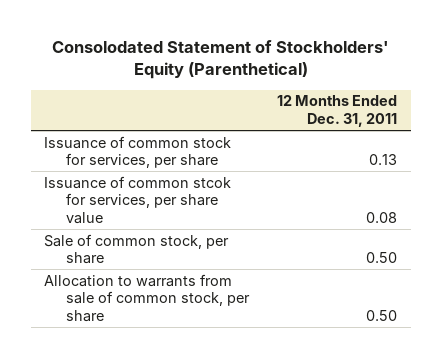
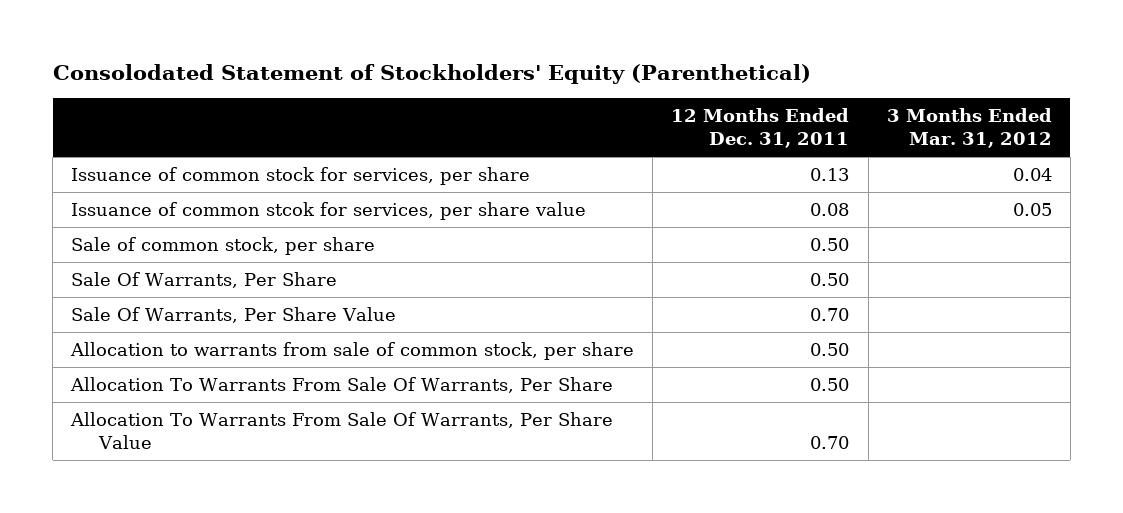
none -> [886,108,1052,149] 3 Months Ended Mar. 31, 2012
none -> [71,271,338,288] Sale Of Warrants, Per Share
none -> [71,306,397,323] Sale Of Warrants, Per Share Value
none -> [70,376,614,393] Allocation To Warrants From Sale Of Warrants, Per Share
none -> [70,411,614,449] Allocation To Warrants From Sale Of Warrants, Per Share Value

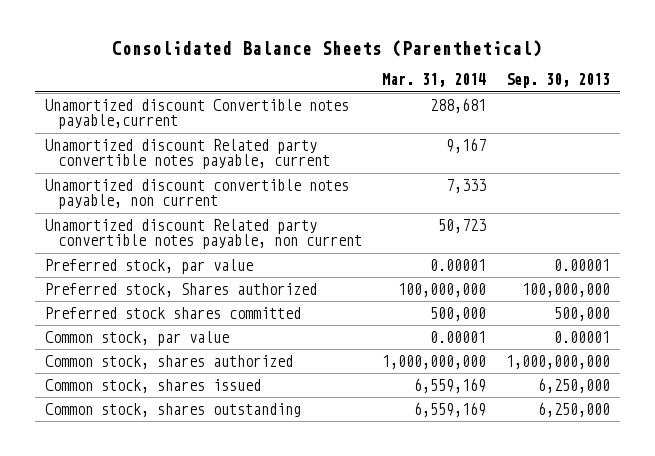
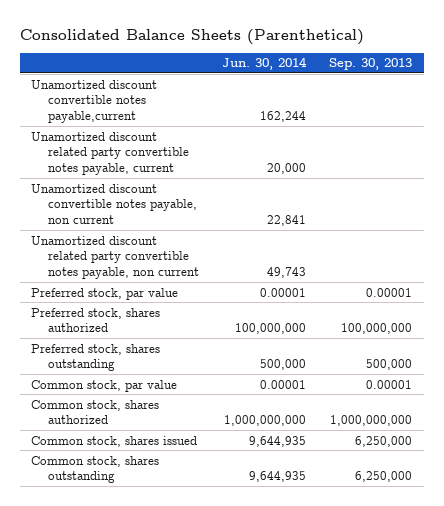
[381,73,486,88] Mar. 31, 2014 -> none
none -> [222,57,308,71] Jun. 30, 2014
[45,98,350,130] Unamortized discount Convertible notes payable,current -> [31,79,158,124] Unamortized discount convertible notes payable,current
[45,138,331,170] Unamortized discount Related party convertible notes payable, current -> [31,131,190,176] Unamortized discount related party convertible notes payable, current
[45,218,363,250] Unamortized discount Related party convertible notes payable, non current -> [31,235,200,280] Unamortized discount related party convertible notes payable, non current
[45,282,318,297] Preferred stock, Shares authorized -> [31,307,161,333] Preferred stock, shares authorized
[45,306,302,319] Preferred stock shares committed -> [31,343,161,372] Preferred stock, shares outstanding

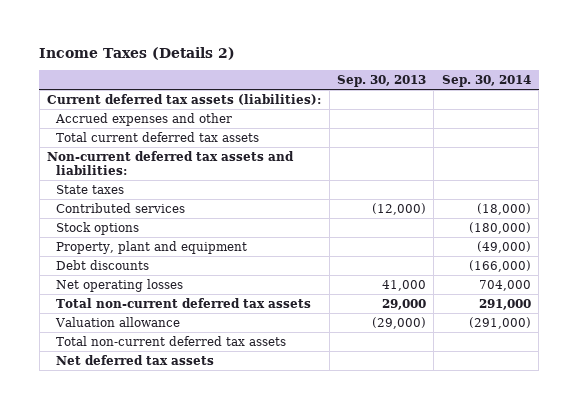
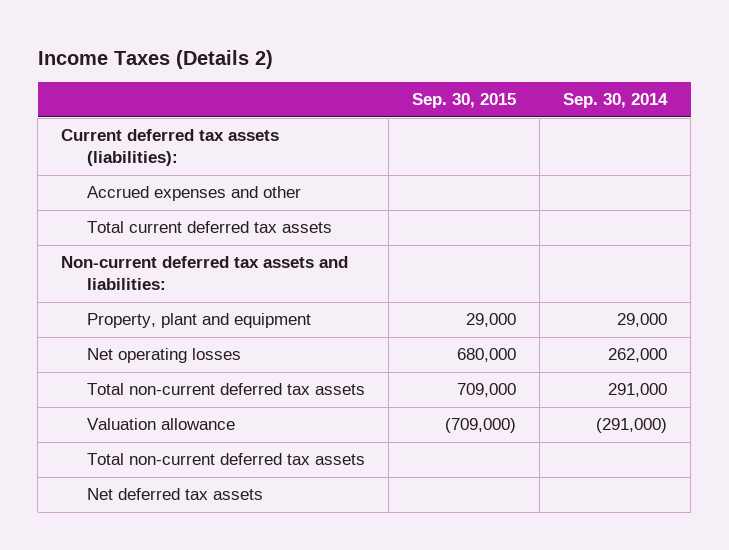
[336,75,426,88] Sep. 30, 2013 -> none
none -> [412,93,517,109] Sep. 30, 2015
[55,184,124,194] State taxes -> none
[55,202,185,213] Contributed services -> none
[55,221,139,235] Stock options -> none
[55,259,149,270] Debt discounts -> none
[476,240,531,253] (49,000) -> [617,313,668,328] 29,000
[478,279,531,291] 704,000 -> [608,348,668,363] 262,000

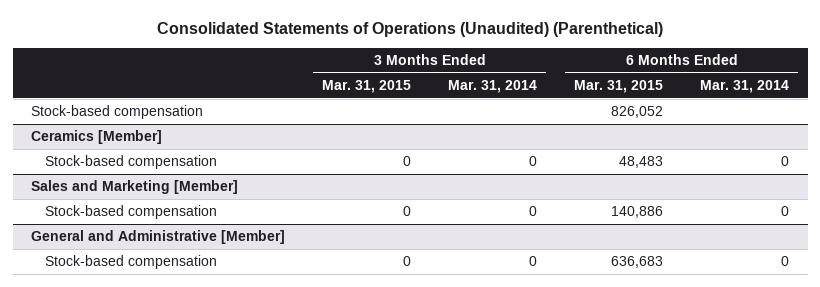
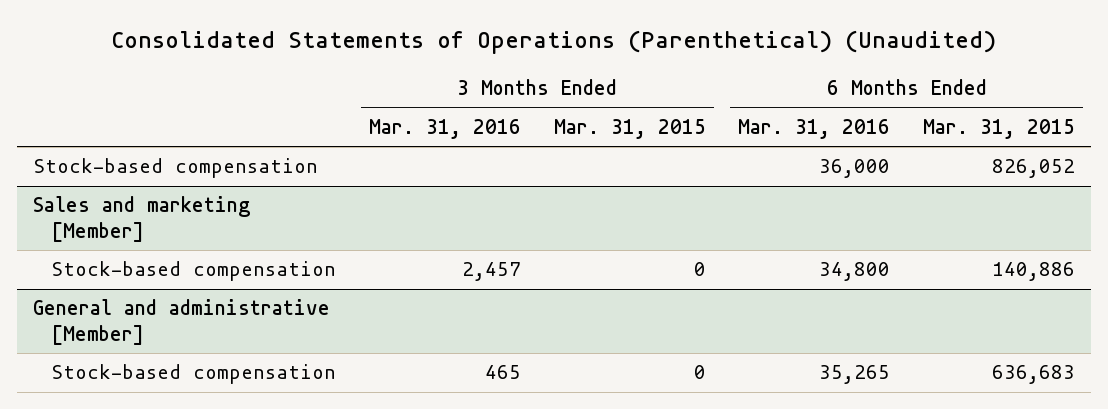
[157,22,664,38] Consolidated Statements of Operations (Unaudited) (Parenthetical) -> [111,30,997,55] Consolidated Statements of Operations (Parenthetical) (Unaudited)
[448,80,538,94] Mar. 31, 2014 -> none
[700,80,790,94] Mar. 31, 2014 -> none
none -> [368,118,521,139] Mar. 31, 2016
none -> [738,118,891,139] Mar. 31, 2016
[31,130,163,145] Ceramics [Member] -> none
[44,155,217,170] Stock-based compensation -> none
[31,180,239,195] Sales and Marketing [Member] -> [33,196,251,243] Sales and marketing [Member]
[31,230,286,245] General and Administrative [Member] -> [33,299,331,346] General and administrative [Member]

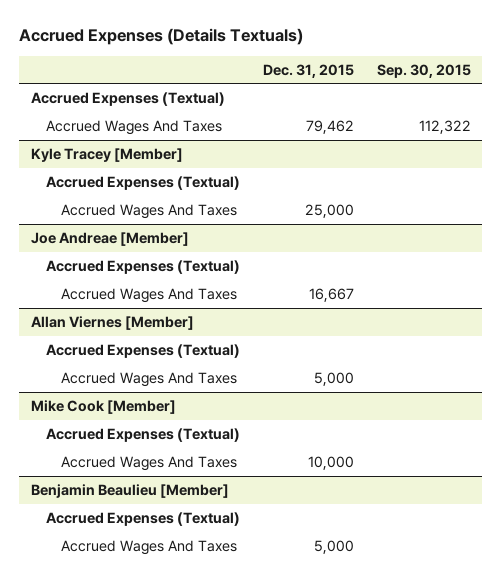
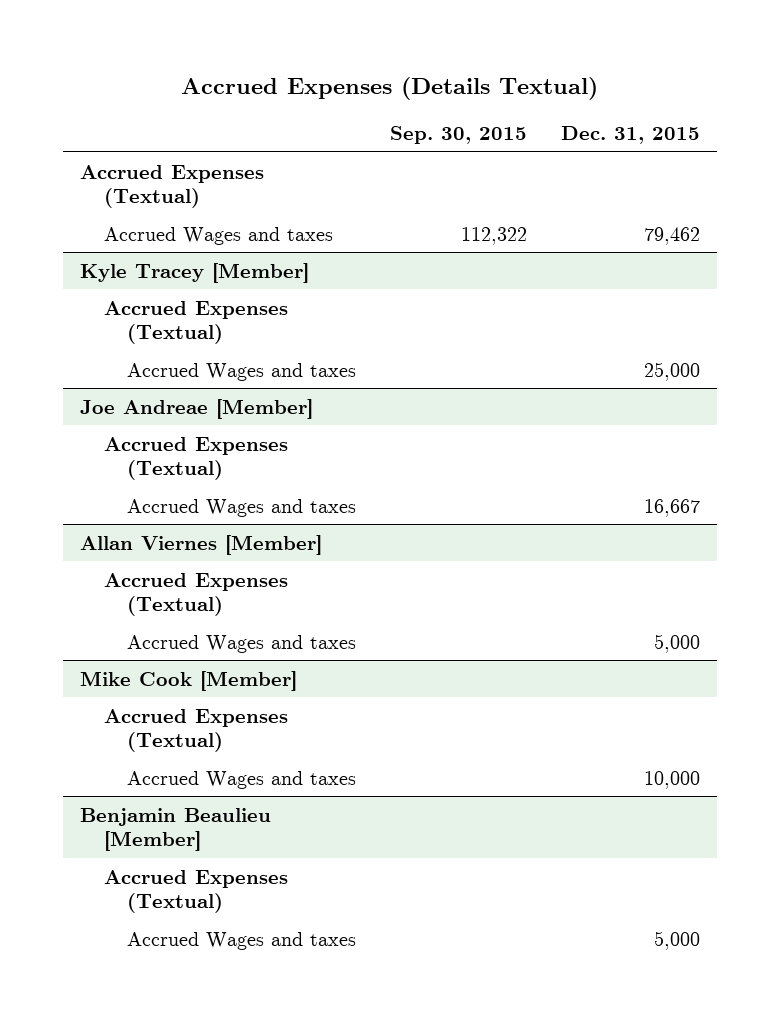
[18,28,303,46] Accrued Expenses (Details Textuals) -> [180,77,598,101] Accrued Expenses (Details Textual)
[45,119,222,135] Accrued Wages And Taxes -> [103,226,333,245] Accrued Wages and taxes
[60,203,237,219] Accrued Wages And Taxes -> [127,362,357,381] Accrued Wages and taxes
[60,287,237,303] Accrued Wages And Taxes -> [127,498,357,517] Accrued Wages and taxes
[60,371,237,387] Accrued Wages And Taxes -> [127,634,357,653] Accrued Wages and taxes
[60,455,237,471] Accrued Wages And Taxes -> [127,770,357,789] Accrued Wages and taxes
[60,539,237,555] Accrued Wages And Taxes -> [127,931,357,950] Accrued Wages and taxes

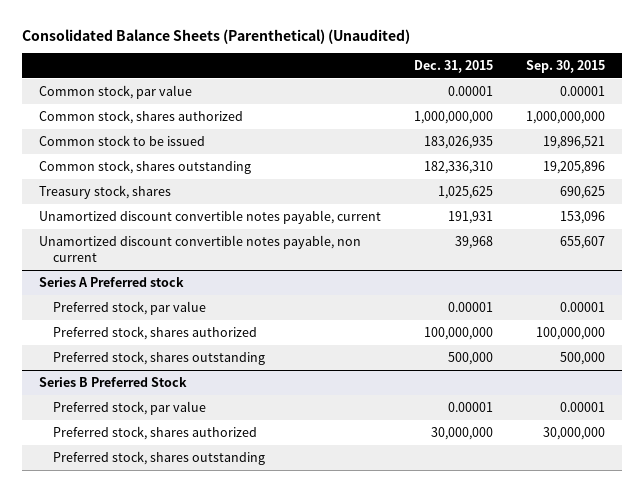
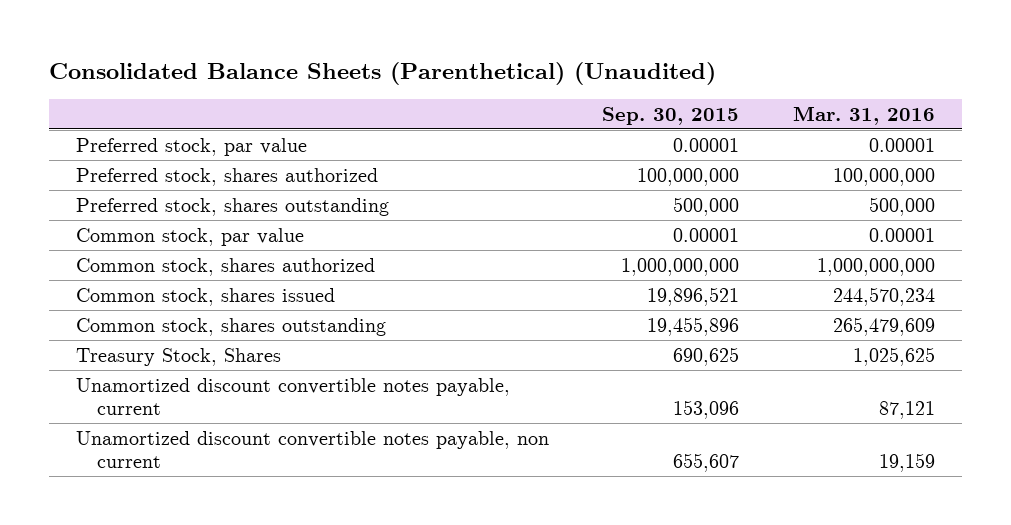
[413,59,493,73] Dec. 31, 2015 -> none
none -> [792,105,935,125] Mar. 31, 2016
none -> [75,137,307,156] Preferred stock, par value
none -> [75,167,378,186] Preferred stock, shares authorized
none -> [75,197,389,216] Preferred stock, shares outstanding
[38,134,205,146] Common stock to be issued -> [75,287,335,306] Common stock, shares issued
[543,160,606,174] 19,205,896 -> [647,316,740,336] 19,455,896
[38,184,171,199] Treasury stock, shares -> [75,347,281,366] Treasury Stock, Shares
[38,276,184,287] Series A Preferred stock -> none
[53,300,207,315] Preferred stock, par value -> none
[53,325,258,340] Preferred stock, shares authorized -> none
[53,350,266,365] Preferred stock, shares outstanding -> none
[38,376,187,387] Series B Preferred Stock -> none
[53,400,207,415] Preferred stock, par value -> none
[53,425,258,440] Preferred stock, shares authorized -> none
[53,450,266,465] Preferred stock, shares outstanding -> none

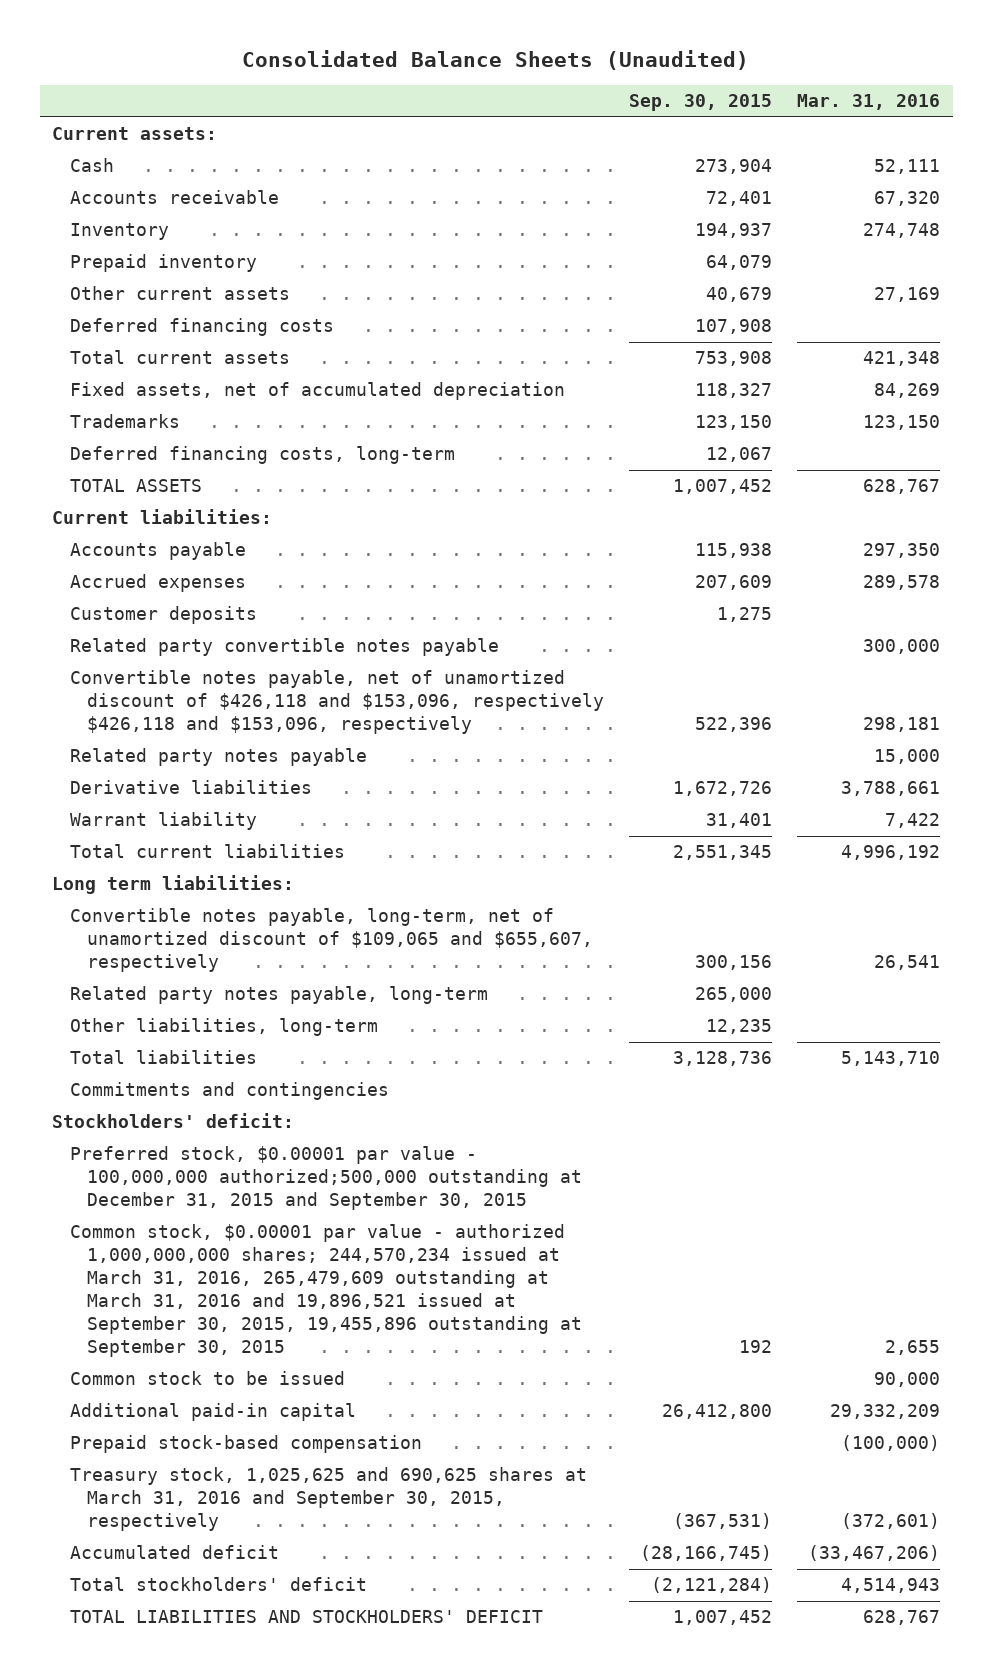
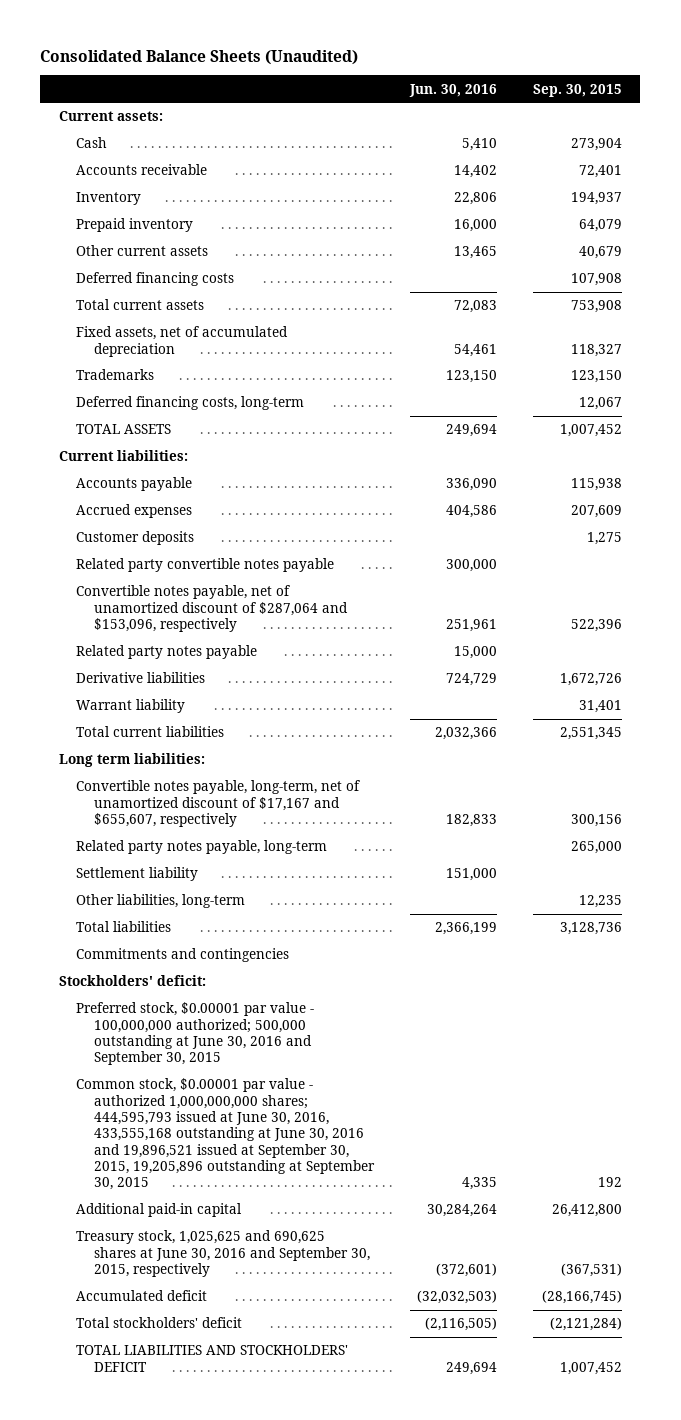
[797,94,941,111] Mar. 31, 2016 -> none
none -> [409,83,498,97] Jun. 30, 2016
[69,670,604,735] Convertible notes payable, net of unamortized discount of $426,118 and $153,096, respectively $426,118 and $153,096, respectively -> [76,585,349,633] Convertible notes payable, net of unamortized discount of $287,064 and $153,096, respectively
[69,908,593,973] Convertible notes payable, long-term, net of unamortized discount of $109,065 and $655,607, respectively -> [76,780,361,828] Convertible notes payable, long-term, net of unamortized discount of $17,167 and $655,607, respectively
none -> [76,867,199,882] Settlement liability
[69,1371,345,1386] Common stock to be issued -> none
[69,1146,582,1211] Preferred stock, $0.00001 par value - 100,000,000 authorized;500,000 outstanding at December 31, 2015 and September 30, 2015 -> [76,1002,315,1066] Preferred stock, $0.00001 par value - 100,000,000 authorized; 500,000 outstanding at June 30, 2016 and September 30, 2015
[69,1224,582,1358] Common stock, $0.00001 par value - authorized 1,000,000,000 shares; 244,570,234 issued at March 31, 2016, 265,479,609 outstanding at March 31, 2016 and 19,896,521 issued at September 30, 2015, 19,455,896 outstanding at September 30, 2015 -> [76,1078,376,1191] Common stock, $0.00001 par value - authorized 1,000,000,000 shares; 444,595,793 issued at June 30, 2016, 433,555,168 outstanding at June 30, 2016 and 19,896,521 issued at September 30, 2015, 19,205,896 outstanding at September 30, 2015
[69,1435,422,1454] Prepaid stock-based compensation -> none
[69,1467,587,1532] Treasury stock, 1,025,625 and 690,625 shares at March 31, 2016 and September 30, 2015, respectively -> [76,1230,371,1278] Treasury stock, 1,025,625 and 690,625 shares at June 30, 2016 and September 30, 2015, respectively

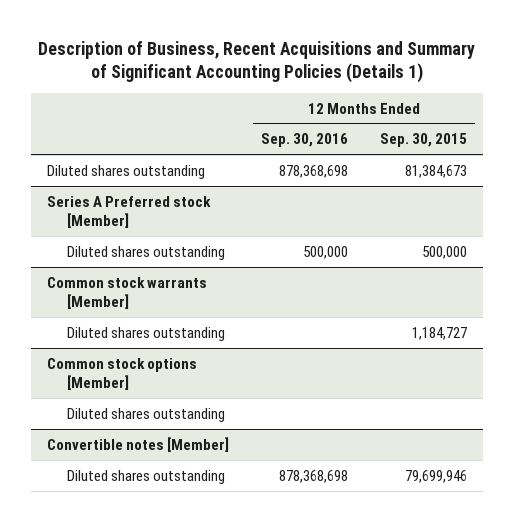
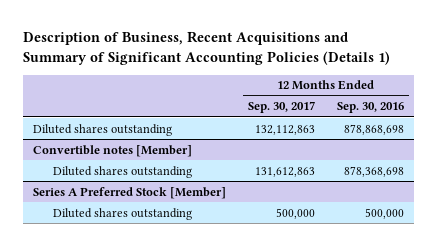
[379,133,467,148] Sep. 30, 2015 -> none
none -> [247,101,315,114] Sep. 30, 2017
[47,195,212,228] Series A Preferred stock [Member] -> none
[66,245,225,260] Diluted shares outstanding -> none
[47,276,208,309] Common stock warrants [Member] -> none
[66,326,225,341] Diluted shares outstanding -> none
[47,357,198,390] Common stock options [Member] -> none
[66,407,225,422] Diluted shares outstanding -> none
[278,164,348,178] 878,368,698 -> [343,123,404,135] 878,868,698
none -> [33,186,227,199] Series A Preferred Stock [Member]
none -> [52,207,192,220] Diluted shares outstanding

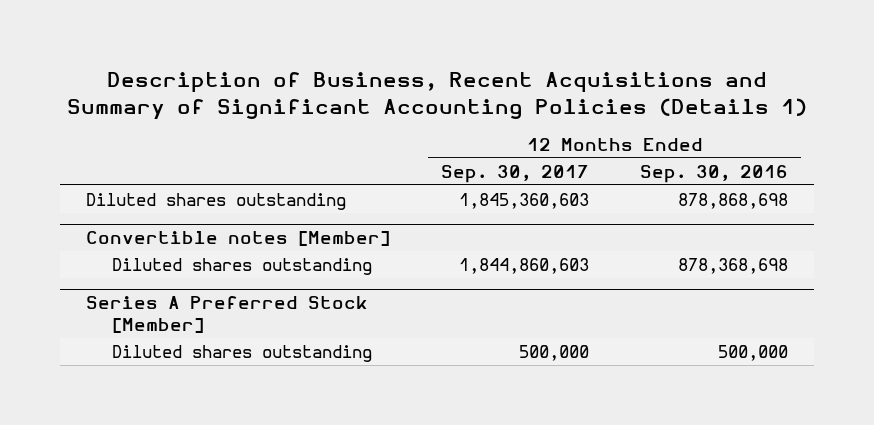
[254,124,315,135] 132,112,863 -> [458,193,589,210] 1,845,360,603
[254,166,315,177] 131,612,863 -> [458,258,589,275] 1,844,860,603

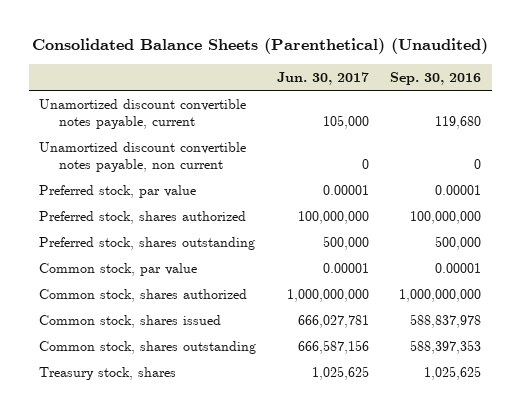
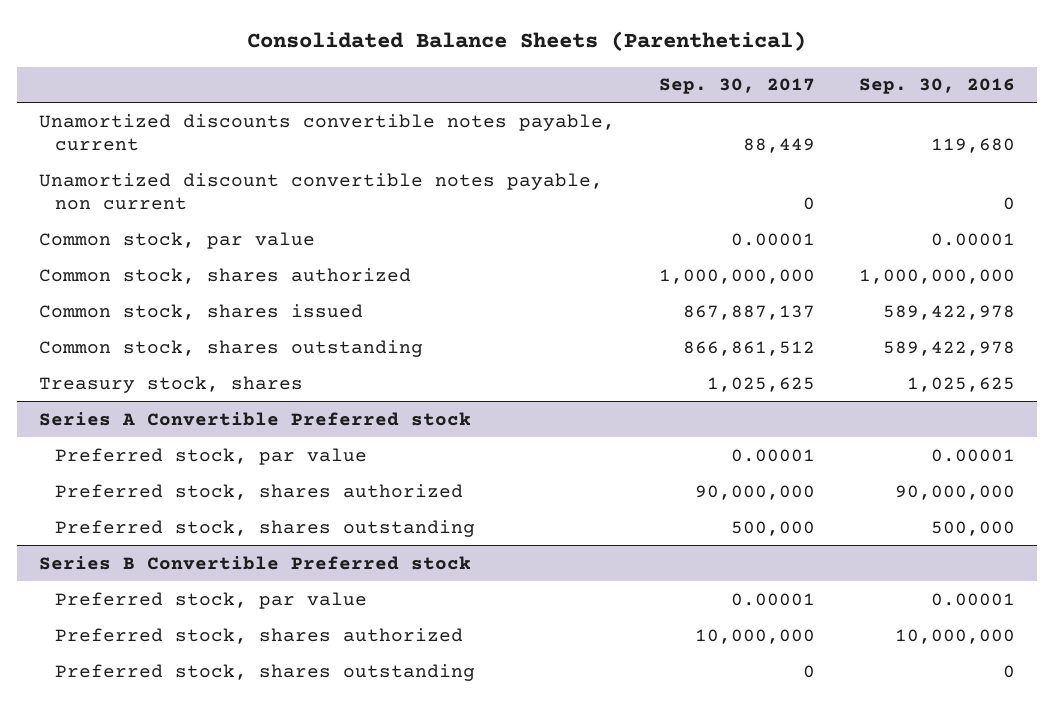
[32,38,489,55] Consolidated Balance Sheets (Parenthetical) (Unaudited) -> [246,31,806,52] Consolidated Balance Sheets (Parenthetical)
[277,71,370,85] Jun. 30, 2017 -> none
none -> [658,78,815,95] Sep. 30, 2017
[39,98,247,129] Unamortized discount convertible notes payable, current -> [38,113,615,152] Unamortized discounts convertible notes payable, current
[39,184,197,198] Preferred stock, par value -> none
[39,210,247,224] Preferred stock, shares authorized -> none
[39,236,256,250] Preferred stock, shares outstanding -> none
[410,313,482,328] 588,837,978 -> [882,304,1015,320] 589,422,978
[410,339,482,354] 588,397,353 -> [882,340,1015,356] 589,422,978
none -> [38,411,471,426] Series A Convertible Preferred stock
none -> [54,447,367,465] Preferred stock, par value
none -> [54,483,463,500] Preferred stock, shares authorized
none -> [54,519,475,537] Preferred stock, shares outstanding
none -> [38,555,471,570] Series B Convertible Preferred stock
none -> [54,591,367,609] Preferred stock, par value
none -> [54,627,463,644] Preferred stock, shares authorized
none -> [54,663,475,681] Preferred stock, shares outstanding

